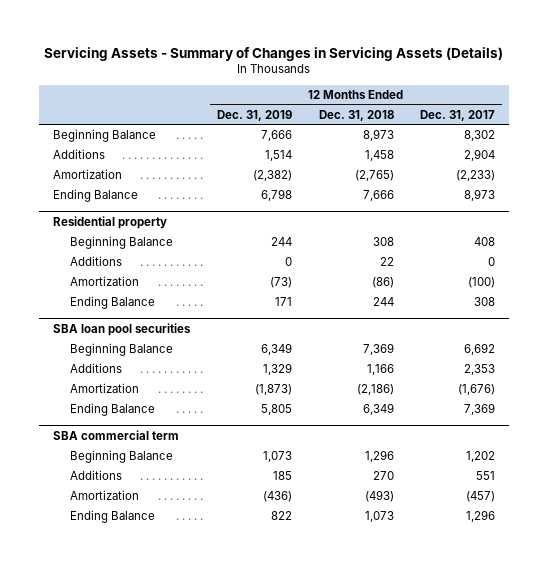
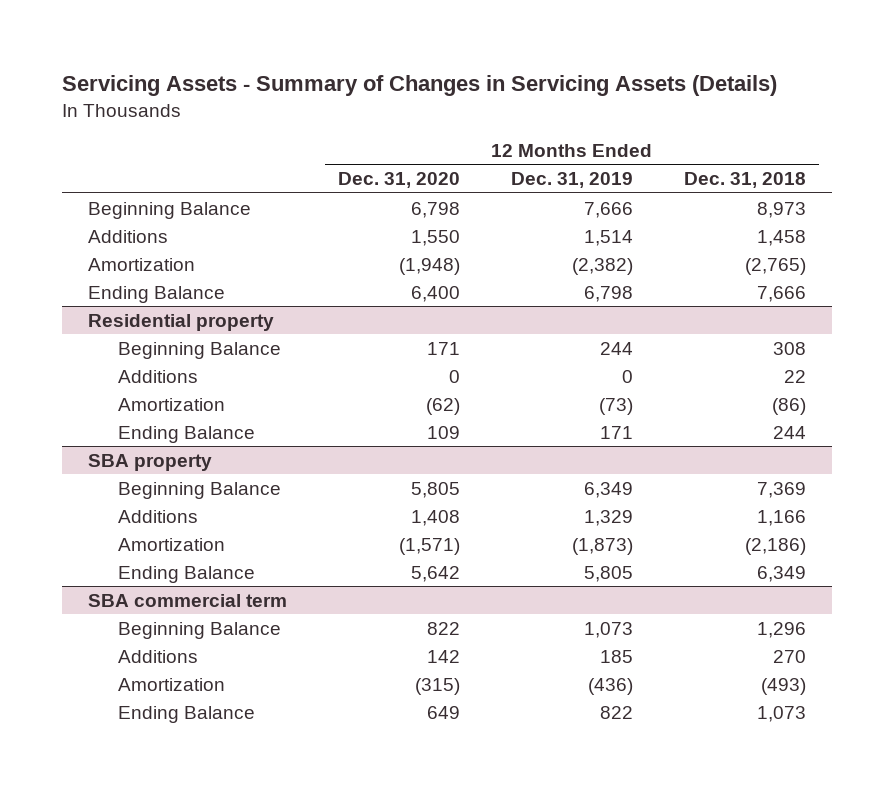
[420,109,496,121] Dec. 31, 2017 -> none
none -> [337,171,460,188] Dec. 31, 2020
[52,323,191,337] SBA loan pool securities -> [87,453,212,471] SBA property

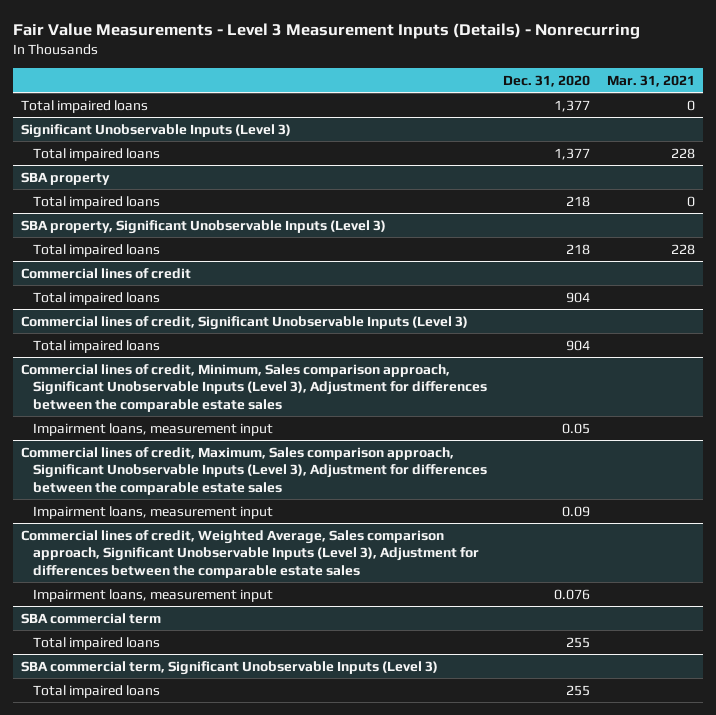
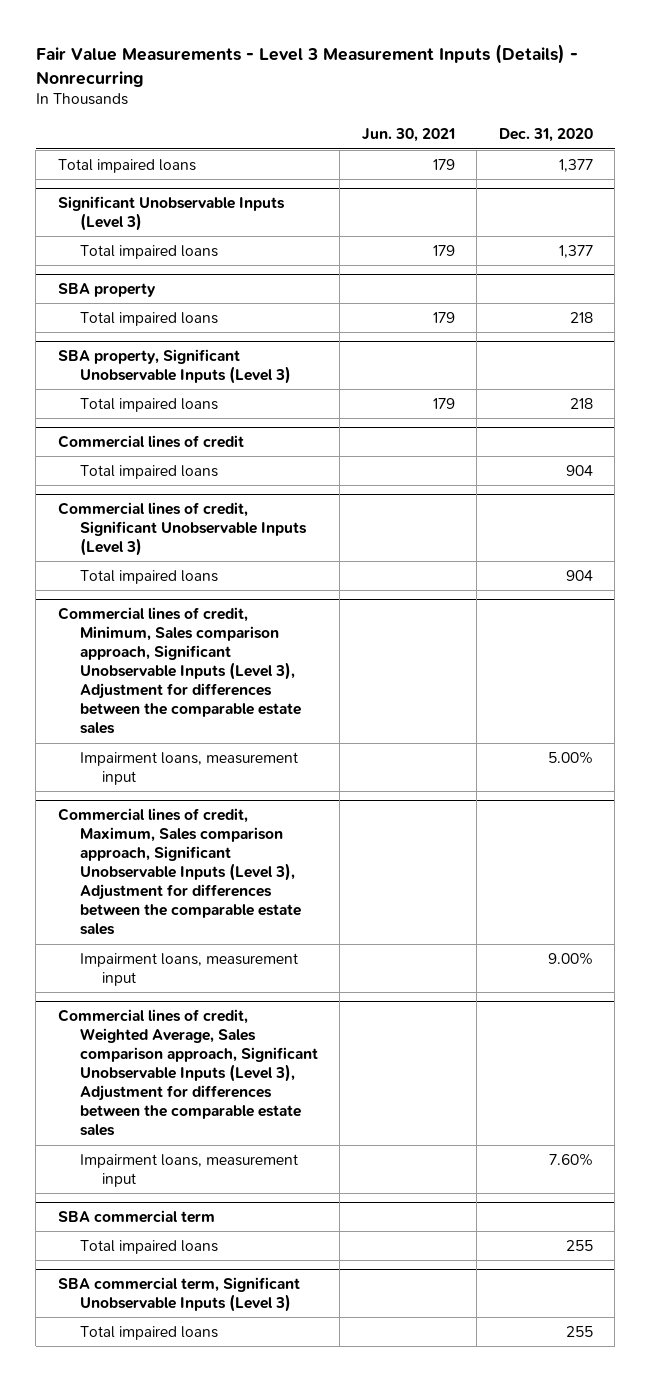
[607,74,696,87] Mar. 31, 2021 -> none
none -> [361,128,455,143] Jun. 30, 2021
[562,422,591,434] 0.05 -> [547,750,593,764] 5.00%
[562,505,591,517] 0.09 -> [547,951,593,965] 9.00%
[554,588,591,600] 0.076 -> [548,1152,593,1166] 7.60%

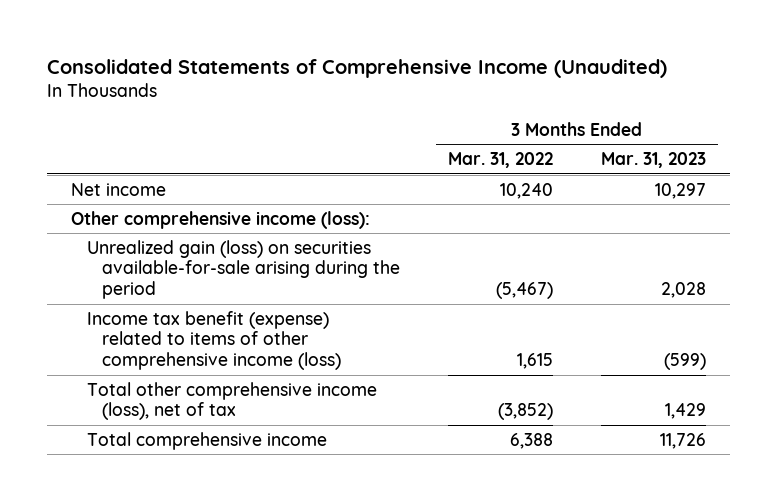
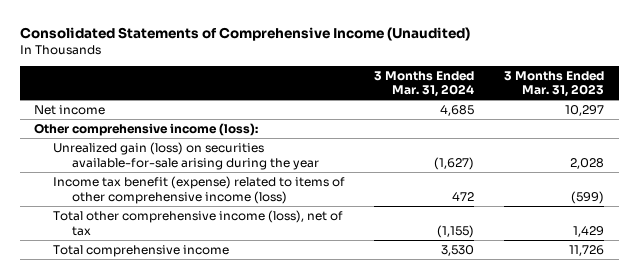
[448,151,554,168] Mar. 31, 2022 -> none
none -> [374,70,475,98] 3 Months Ended Mar. 31, 2024
[86,239,401,300] Unrealized gain (loss) on securities available-for-sale arising during the period -> [52,141,319,170] Unrealized gain (loss) on securities available-for-sale arising during the year

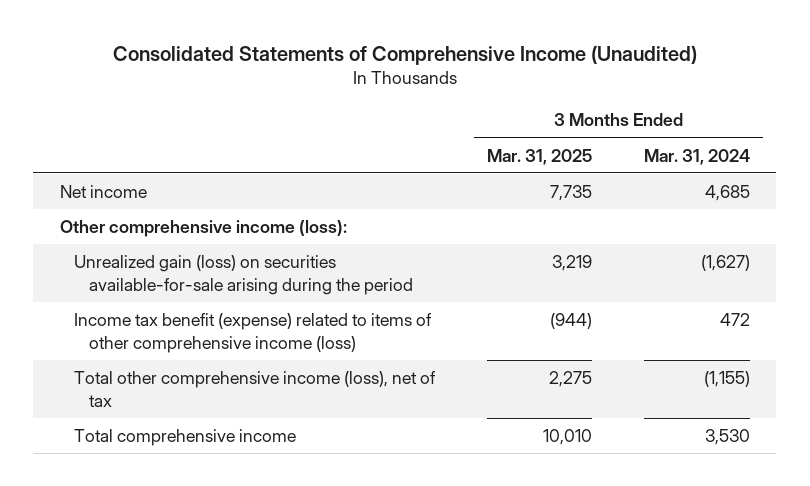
[504,70,605,98] 3 Months Ended Mar. 31, 2023 -> none
none -> [487,148,593,165] Mar. 31, 2025
[52,141,319,170] Unrealized gain (loss) on securities available-for-sale arising during the year -> [74,255,413,295] Unrealized gain (loss) on securities available-for-sale arising during the period

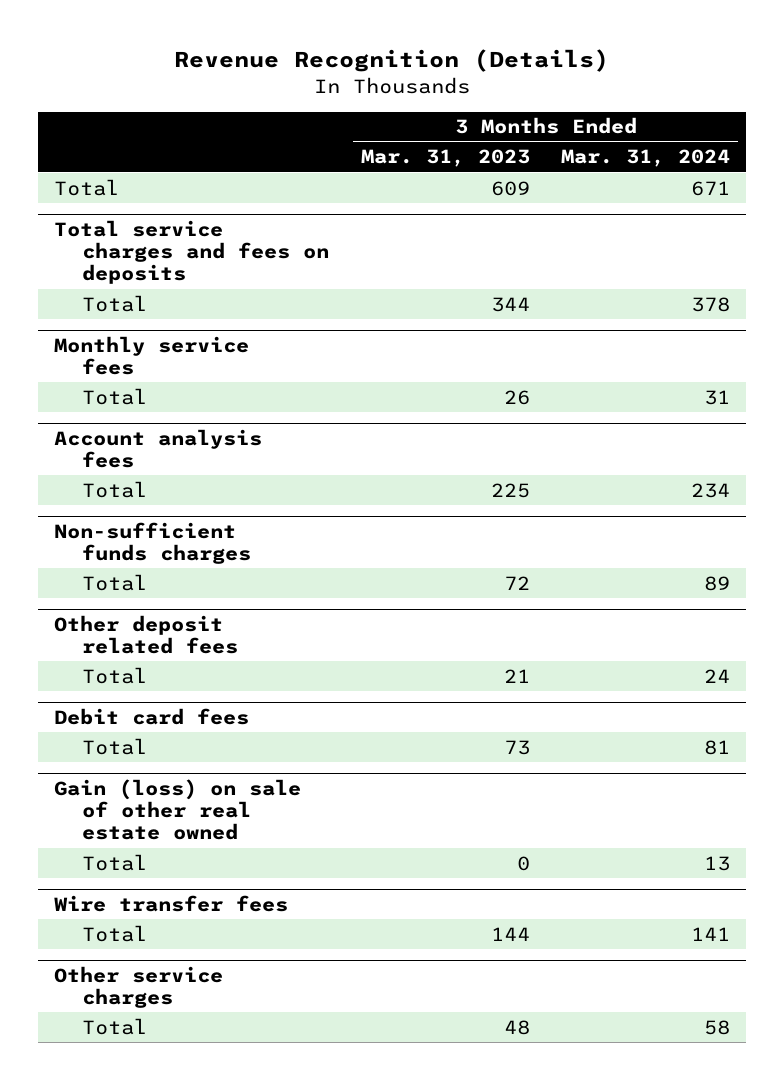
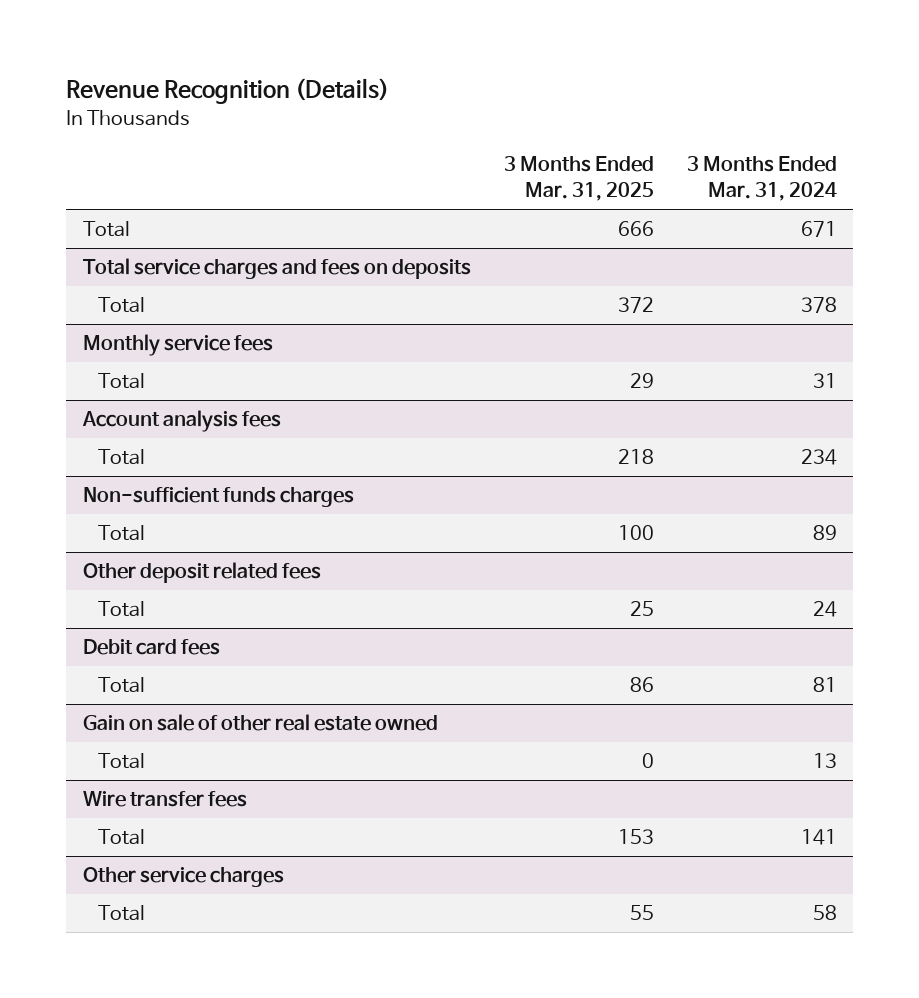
[360,149,530,168] Mar. 31, 2023 -> none
none -> [503,156,654,202] 3 Months Ended Mar. 31, 2025
[53,778,301,841] Gain (loss) on sale of other real estate owned -> [82,714,438,732] Gain on sale of other real estate owned

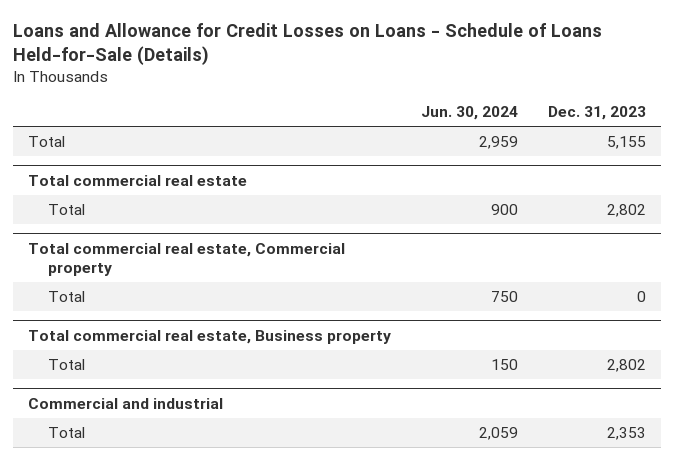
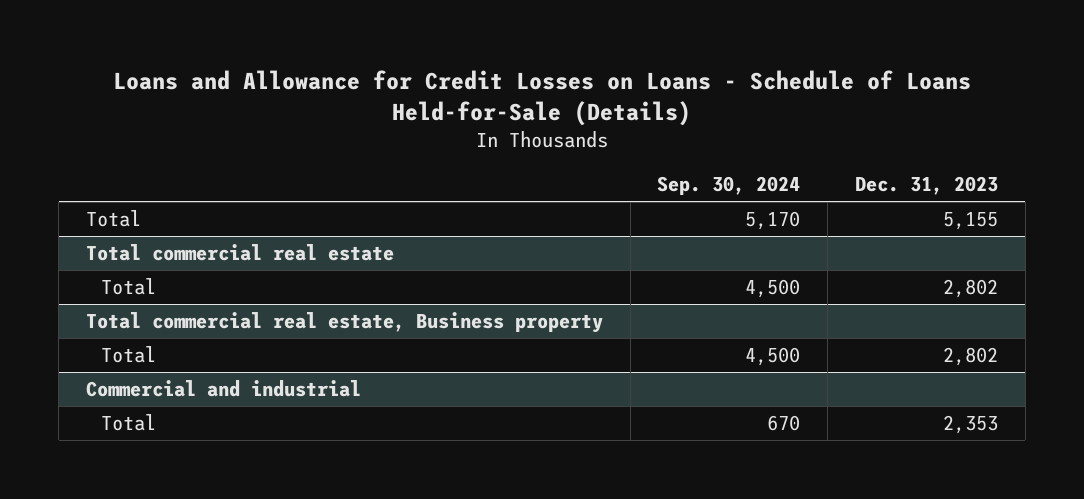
[420,106,518,121] Jun. 30, 2024 -> none
none -> [657,175,801,195] Sep. 30, 2024
[27,242,345,277] Total commercial real estate, Commercial property -> none
[47,291,85,303] Total -> none

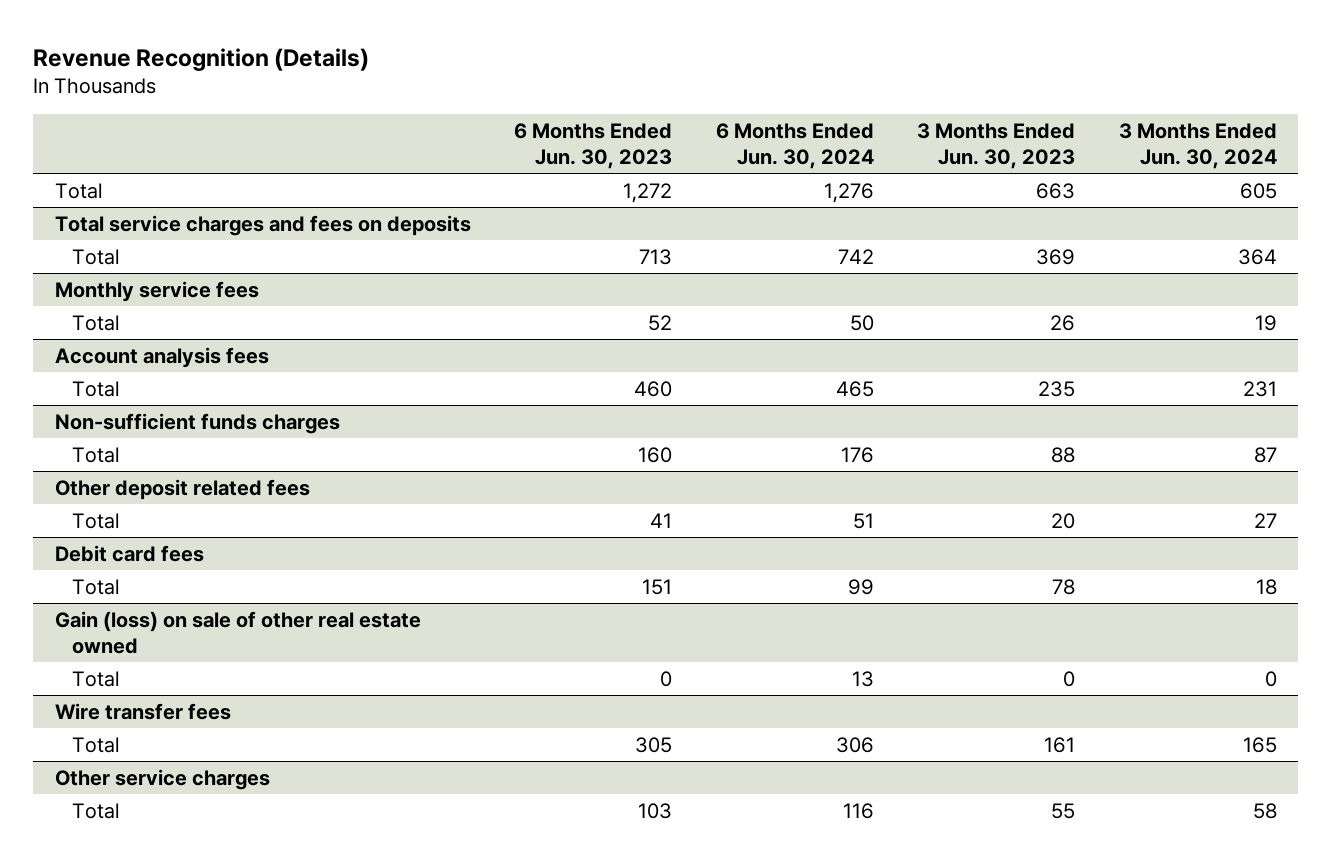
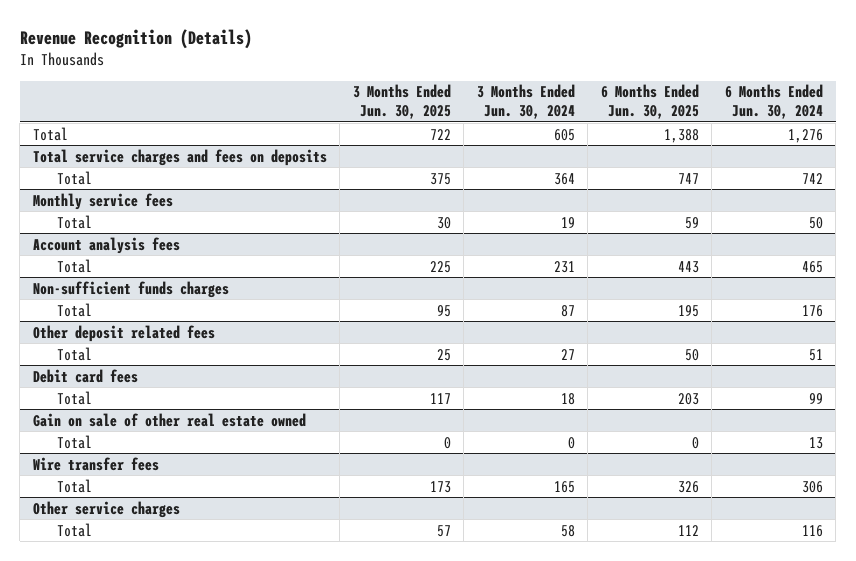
[514,122,673,169] 6 Months Ended Jun. 30, 2023 -> none
[917,122,1076,169] 3 Months Ended Jun. 30, 2023 -> none
none -> [352,84,451,119] 3 Months Ended Jun. 30, 2025
none -> [600,84,699,119] 6 Months Ended Jun. 30, 2025
[55,610,422,654] Gain (loss) on sale of other real estate owned -> [32,412,306,427] Gain on sale of other real estate owned

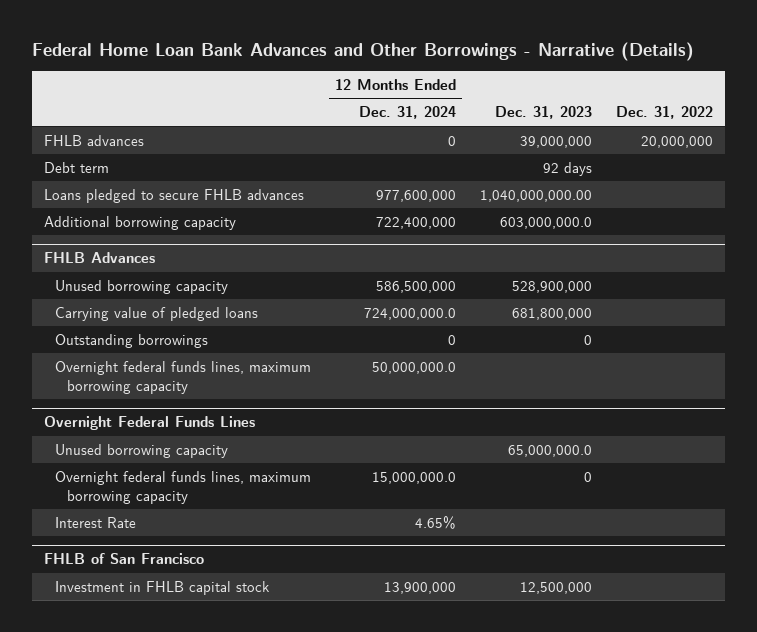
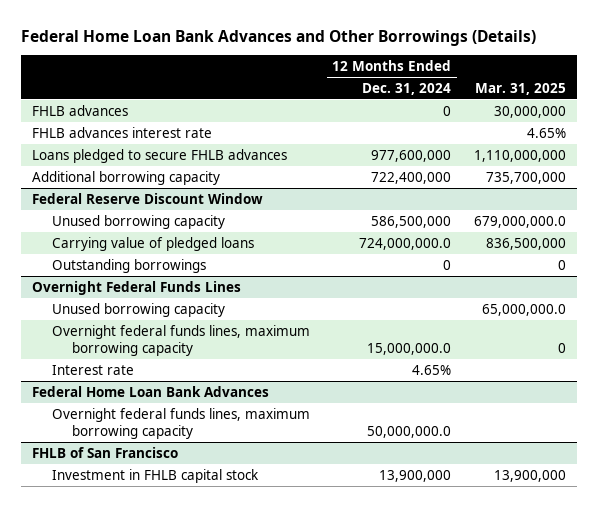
[32,41,695,61] Federal Home Loan Bank Advances and Other Borrowings - Narrative (Details) -> [21,30,537,47] Federal Home Loan Bank Advances and Other Borrowings (Details)
[494,106,592,120] Dec. 31, 2023 -> none
[615,106,713,120] Dec. 31, 2022 -> none
none -> [474,82,566,95] Mar. 31, 2025
[43,162,109,174] Debt term -> none
none -> [32,126,213,138] FHLB advances interest rate
[43,252,155,264] FHLB Advances -> none
none -> [32,192,264,204] Federal Reserve Discount Window
[55,361,312,394] Overnight federal funds lines, maximum borrowing capacity -> none
[55,517,137,529] Interest Rate -> [52,364,135,375] Interest rate
none -> [32,385,270,397] Federal Home Loan Bank Advances
none -> [52,407,311,439] Overnight federal funds lines, maximum borrowing capacity

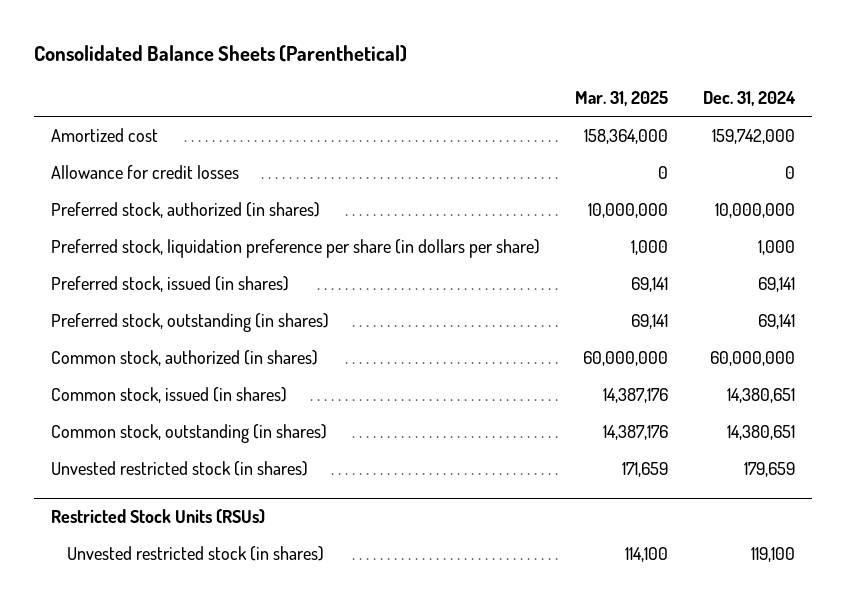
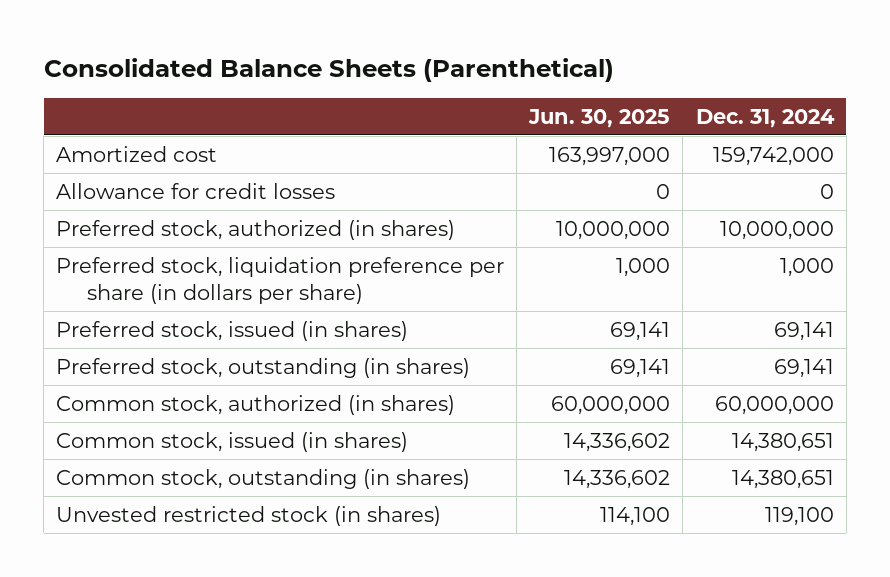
[574,91,668,107] Mar. 31, 2025 -> none
none -> [528,108,671,128] Jun. 30, 2025
[51,460,309,476] Unvested restricted stock (in shares) -> none
[51,509,266,525] Restricted Stock Units (RSUs) -> none

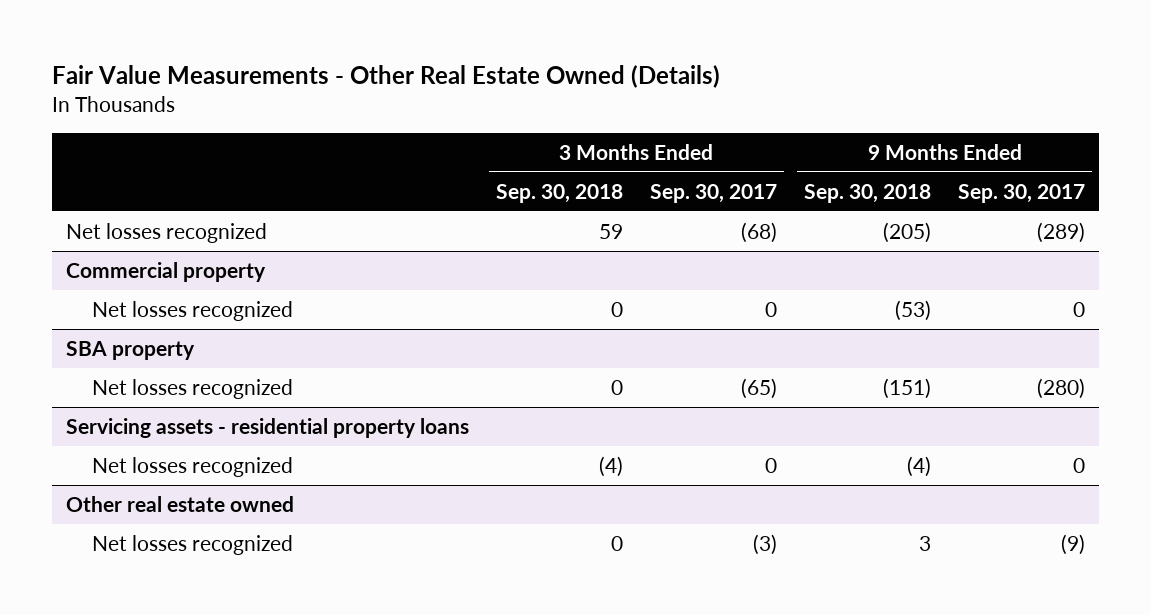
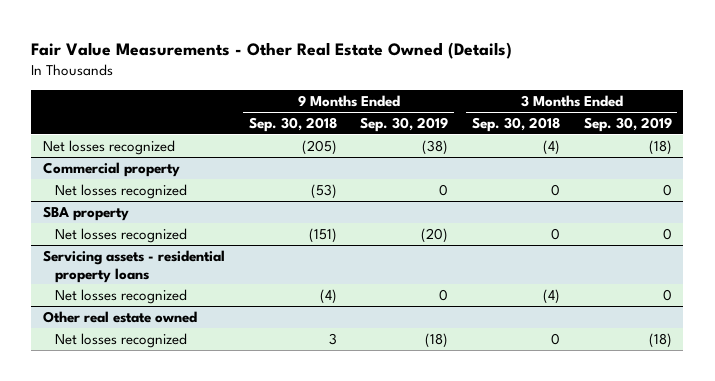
[649,183,777,203] Sep. 30, 2017 -> none
[958,183,1086,203] Sep. 30, 2017 -> none
none -> [360,117,449,133] Sep. 30, 2019
none -> [583,117,672,133] Sep. 30, 2019
[598,223,623,239] 59 -> [542,139,560,155] (4)

